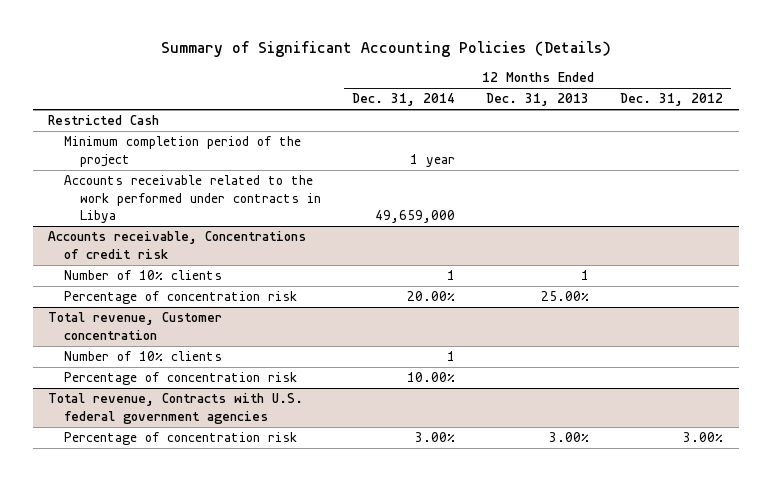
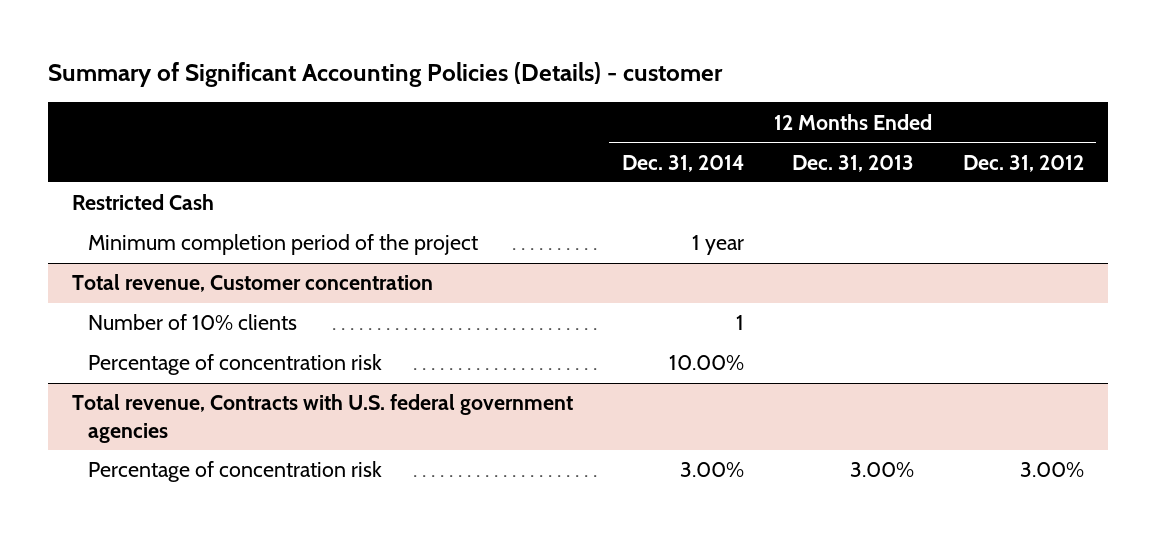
[160,41,611,58] Summary of Significant Accounting Policies (Details) -> [47,62,723,88] Summary of Significant Accounting Policies (Details) - customer
[64,175,321,223] Accounts receivable related to the work performed under contracts in Libya -> none
[48,231,307,259] Accounts receivable, Concentrations of credit risk -> none
[64,270,223,281] Number of 10% clients -> none
[64,291,298,305] Percentage of concentration risk -> none

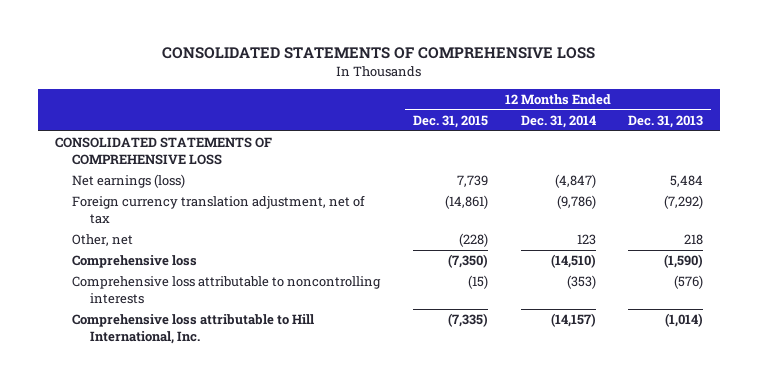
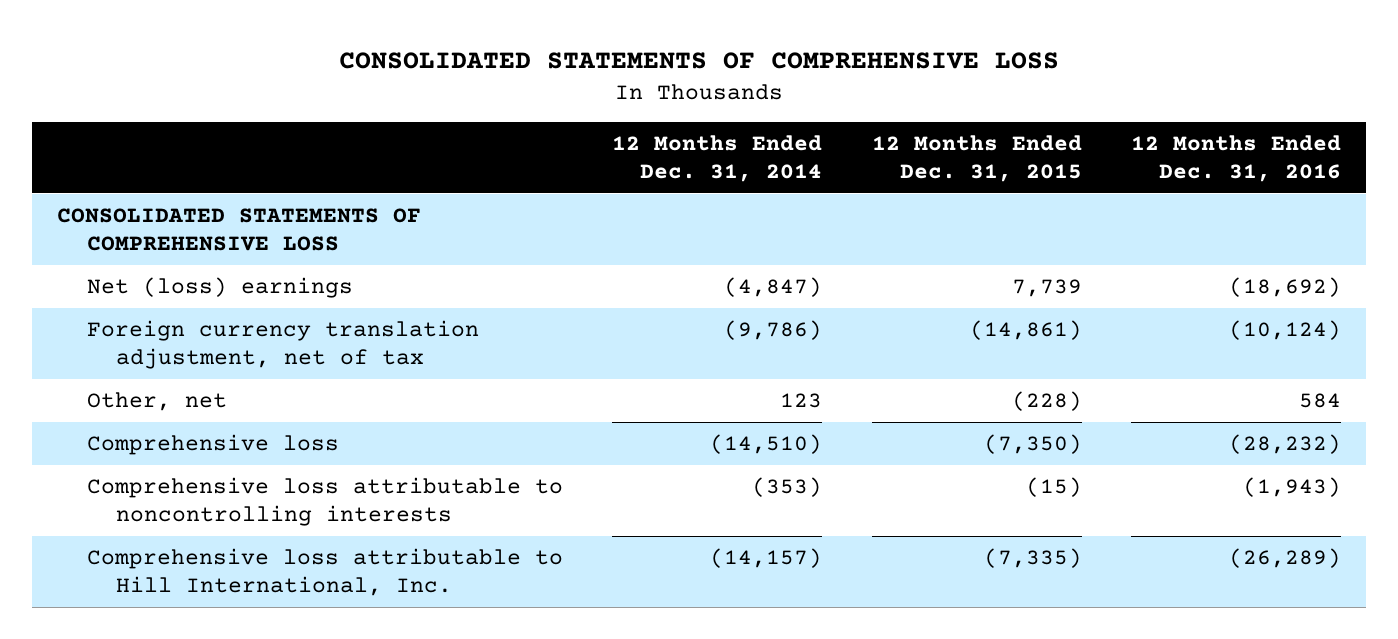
[628,115,704,129] Dec. 31, 2013 -> none
none -> [1131,134,1342,183] 12 Months Ended Dec. 31, 2016
[72,174,186,189] Net earnings (loss) -> [86,276,353,298] Net (loss) earnings

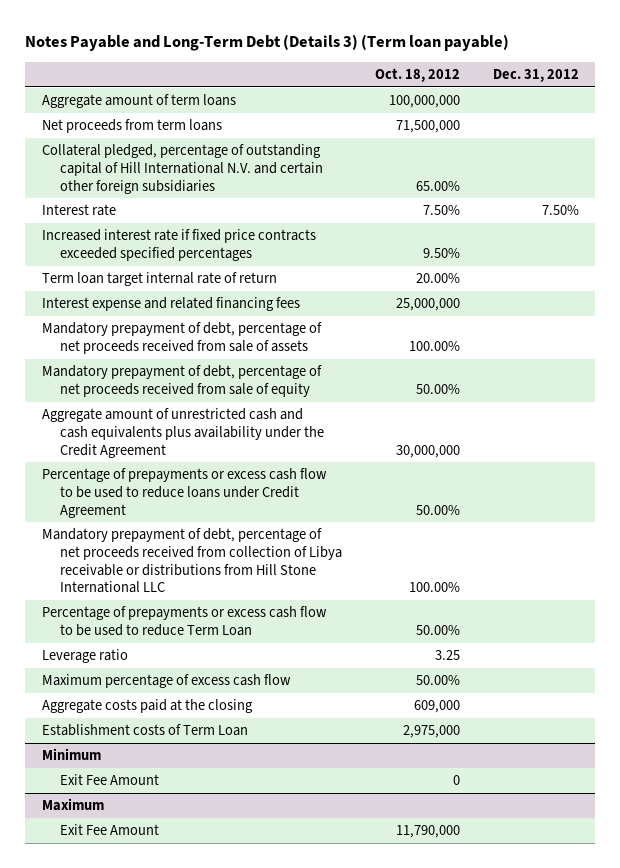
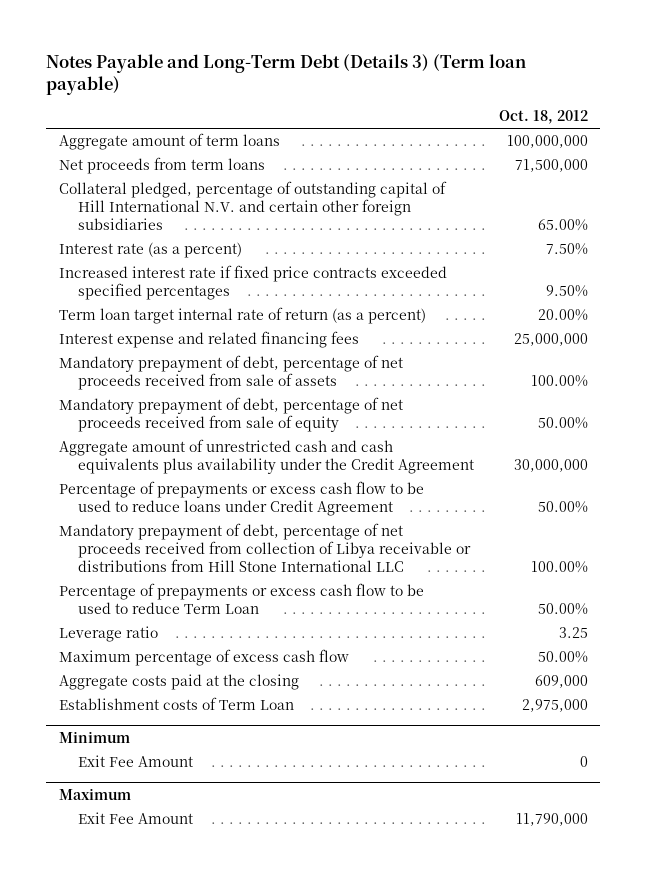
[492,69,579,83] Dec. 31, 2012 -> none
[41,204,116,217] Interest rate -> [58,242,242,259] Interest rate (as a percent)
[41,272,277,287] Term loan target internal rate of return -> [58,307,426,325] Term loan target internal rate of return (as a percent)

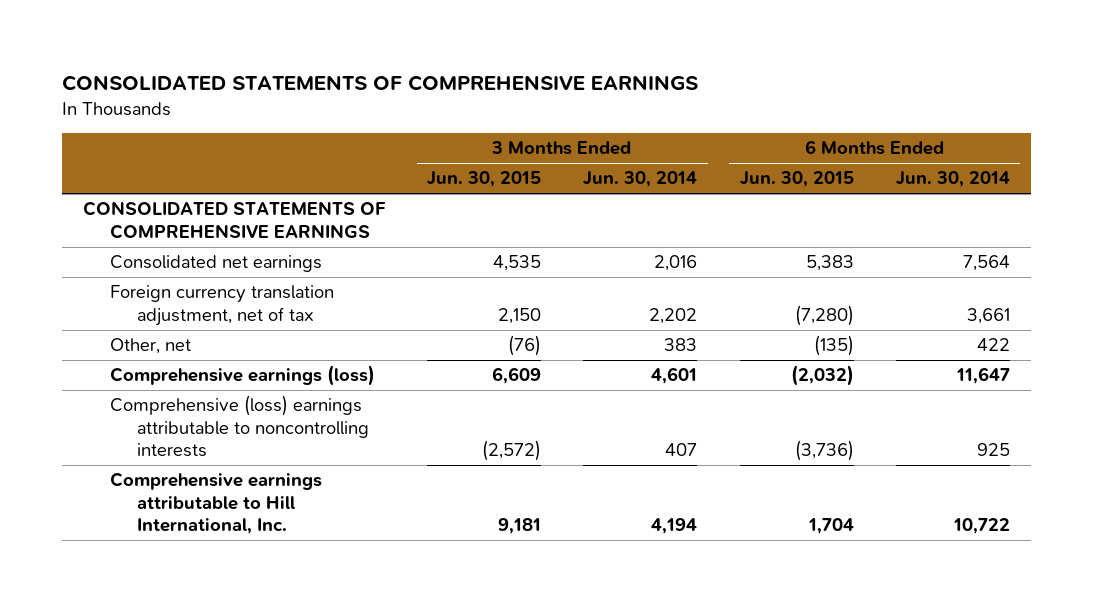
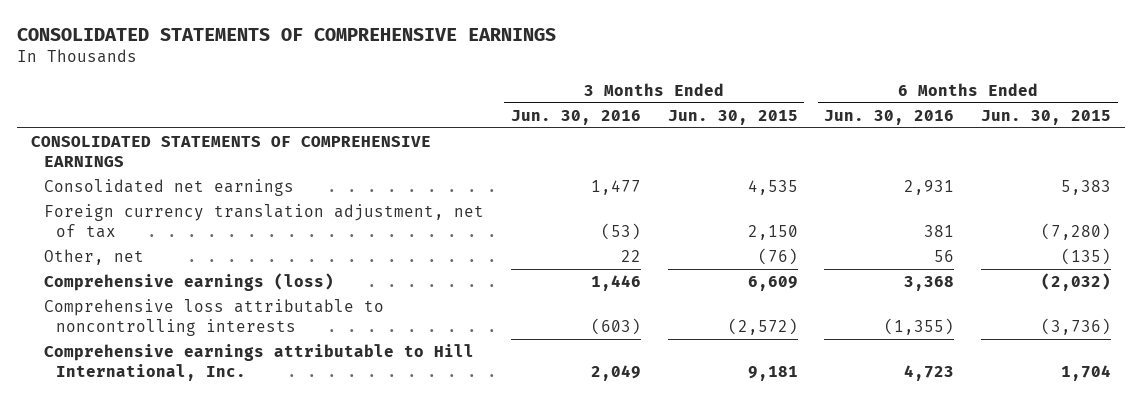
[583,171,698,188] Jun. 30, 2014 -> none
[895,171,1010,188] Jun. 30, 2014 -> none
none -> [510,109,641,125] Jun. 30, 2016
none -> [824,109,955,125] Jun. 30, 2016
[109,395,369,458] Comprehensive (loss) earnings attributable to noncontrolling interests -> [43,298,384,336] Comprehensive loss attributable to noncontrolling interests

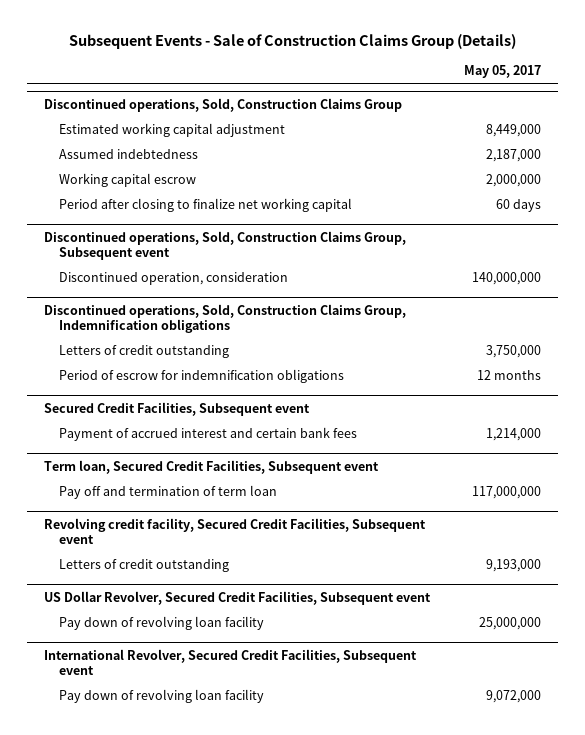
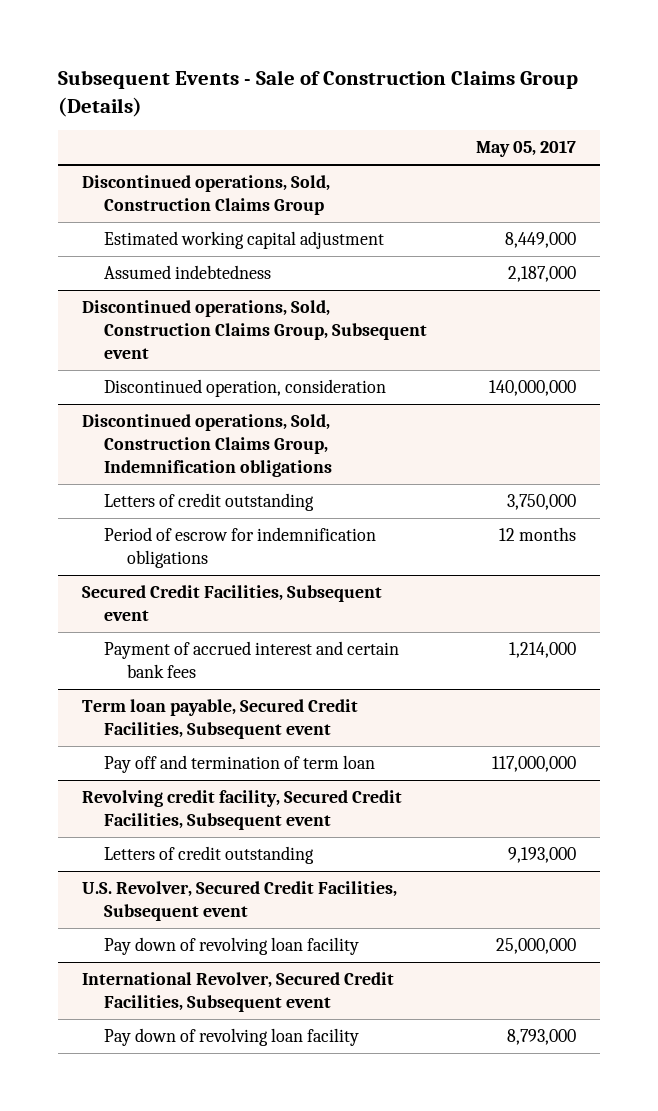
[58,173,196,188] Working capital escrow -> none
[58,198,352,213] Period after closing to finalize net working capital -> none
[43,459,379,474] Term loan, Secured Credit Facilities, Subsequent event -> [81,698,358,739] Term loan payable, Secured Credit Facilities, Subsequent event
[43,590,431,605] US Dollar Revolver, Secured Credit Facilities, Subsequent event -> [81,880,397,921] U.S. Revolver, Secured Credit Facilities, Subsequent event
[486,690,542,704] 9,072,000 -> [506,1028,576,1045] 8,793,000

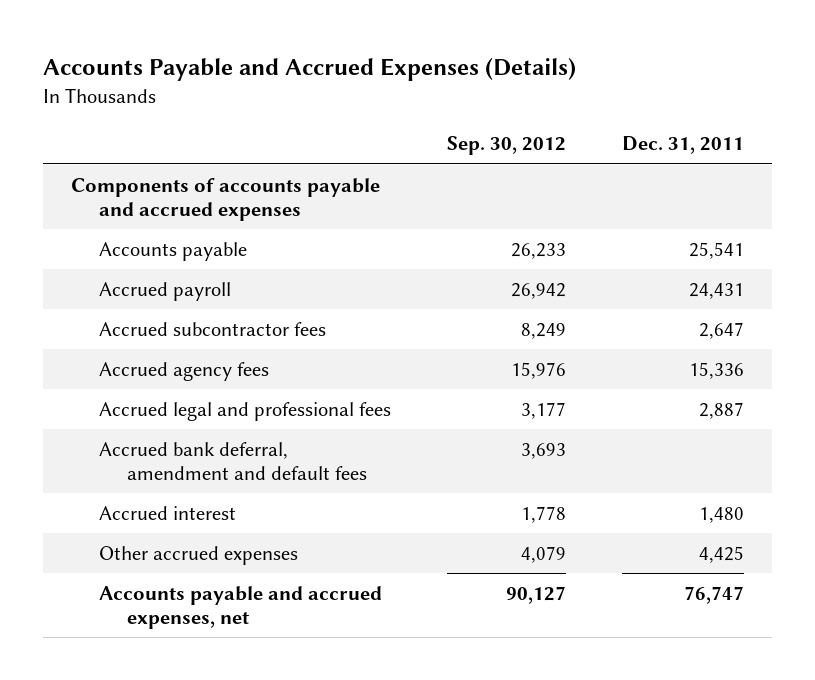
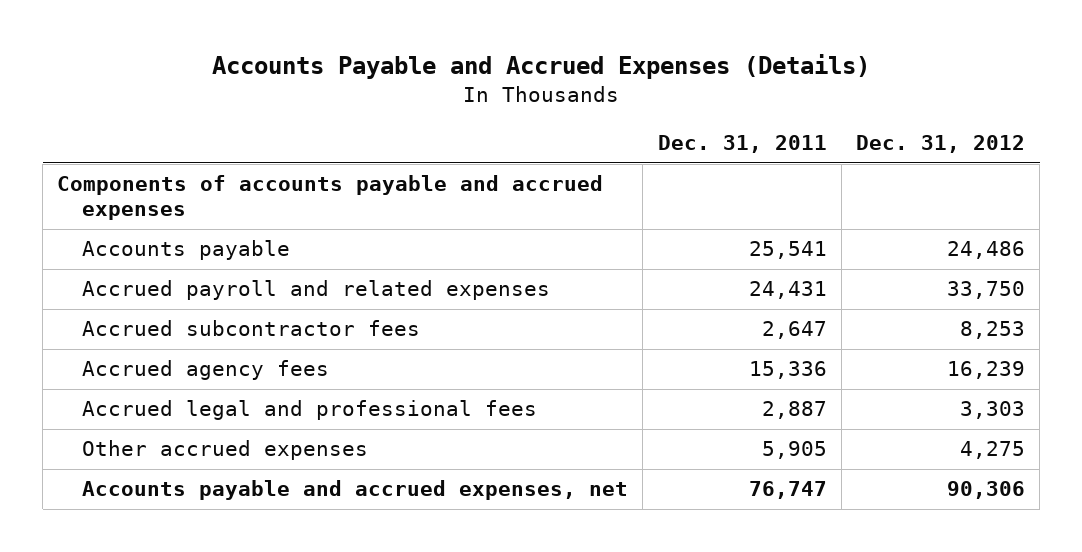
[447,136,567,156] Sep. 30, 2012 -> none
none -> [856,134,1026,153] Dec. 31, 2012
[98,281,231,301] Accrued payroll -> [81,280,550,301] Accrued payroll and related expenses
[98,441,367,480] Accrued bank deferral, amendment and default fees -> none
[98,505,236,520] Accrued interest -> none
[699,545,745,563] 4,425 -> [761,441,827,460] 5,905

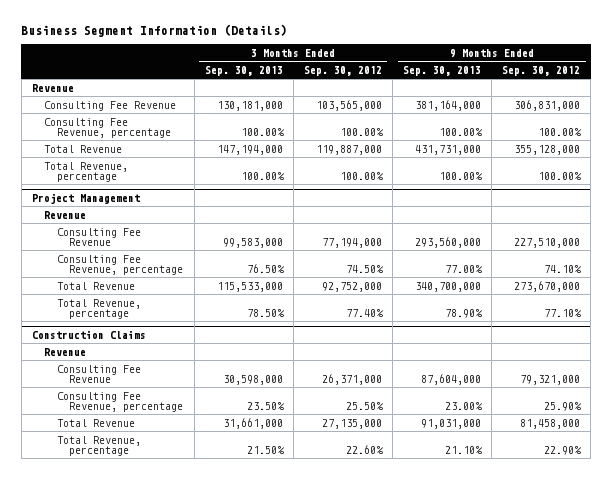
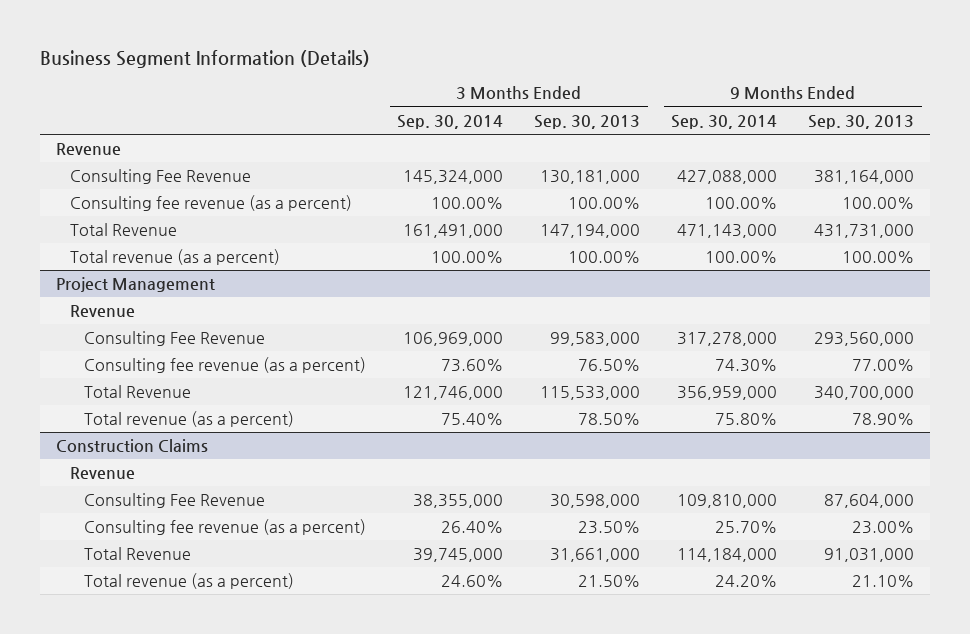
[303,65,382,76] Sep. 30, 2012 -> none
[502,65,581,76] Sep. 30, 2012 -> none
none -> [397,114,504,129] Sep. 30, 2014
none -> [671,114,778,129] Sep. 30, 2014
[44,117,171,138] Consulting Fee Revenue, percentage -> [70,195,353,212] Consulting fee revenue (as a percent)
[44,161,129,182] Total Revenue, percentage -> [70,249,281,266] Total revenue (as a percent)
[56,254,184,275] Consulting Fee Revenue, percentage -> [84,357,367,374] Consulting fee revenue (as a percent)
[56,298,141,319] Total Revenue, percentage -> [84,411,295,428] Total revenue (as a percent)
[56,391,184,412] Consulting Fee Revenue, percentage -> [84,519,367,536] Consulting fee revenue (as a percent)
[56,435,141,456] Total Revenue, percentage -> [84,573,295,590] Total revenue (as a percent)

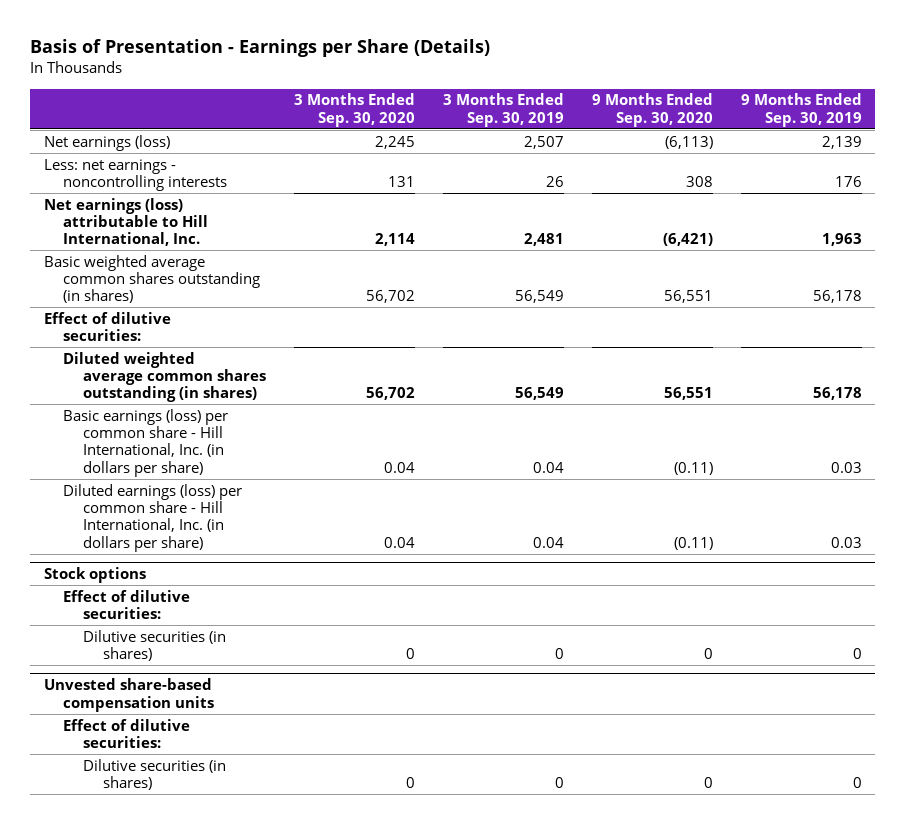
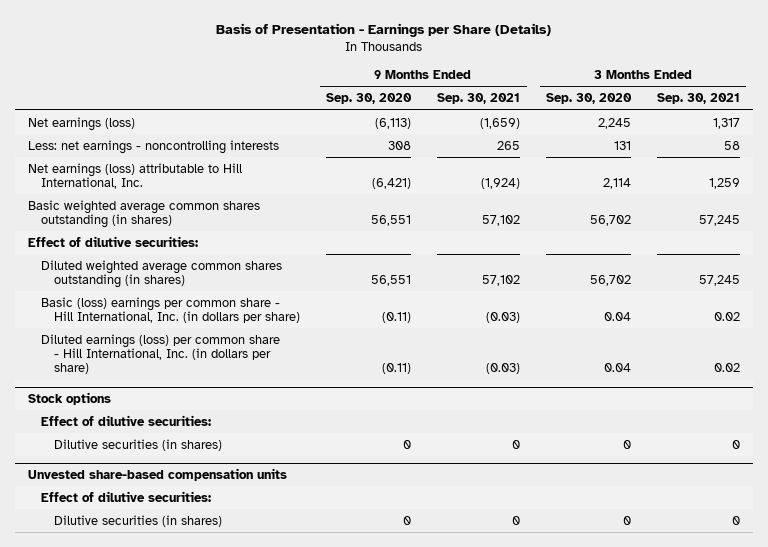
[442,93,564,127] 3 Months Ended Sep. 30, 2019 -> none
[740,93,862,127] 9 Months Ended Sep. 30, 2019 -> none
none -> [437,93,521,105] Sep. 30, 2021
none -> [656,93,740,105] Sep. 30, 2021
[63,408,229,477] Basic earnings (loss) per common share - Hill International, Inc. (in dollars per share) -> [41,296,301,324] Basic (loss) earnings per common share - Hill International, Inc. (in dollars per share)

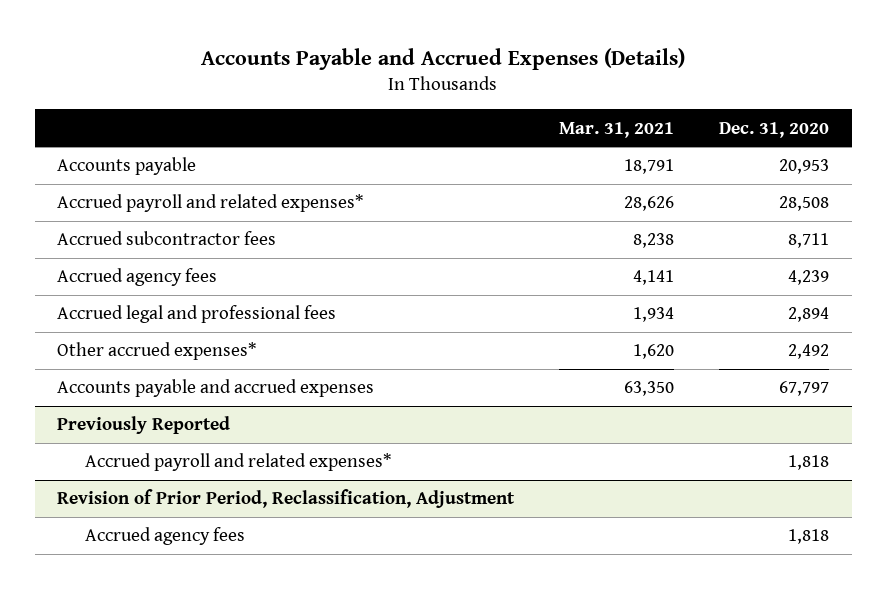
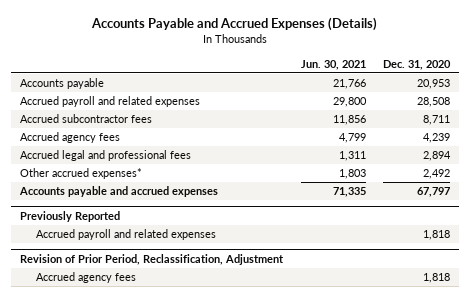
[559,121,675,138] Mar. 31, 2021 -> none
none -> [300,59,366,70] Jun. 30, 2021
[57,194,364,213] Accrued payroll and related expenses* -> [19,96,200,108] Accrued payroll and related expenses
[84,453,391,472] Accrued payroll and related expenses* -> [35,229,216,241] Accrued payroll and related expenses

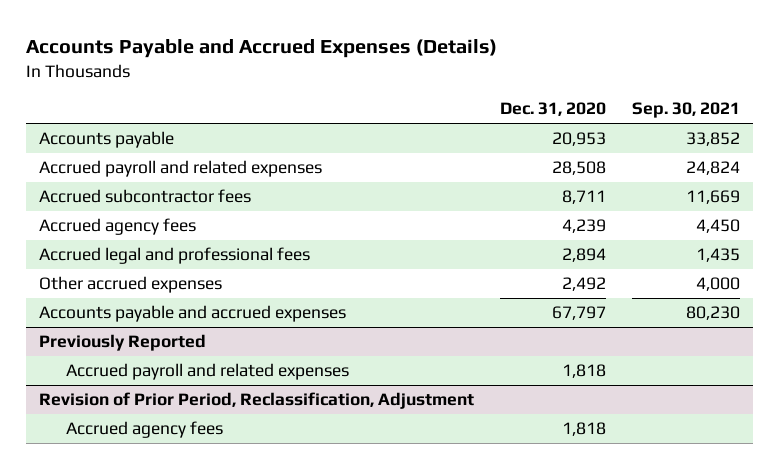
[300,59,366,70] Jun. 30, 2021 -> none
none -> [631,102,740,119] Sep. 30, 2021
[19,168,142,180] Other accrued expenses* -> [38,276,222,294] Other accrued expenses

